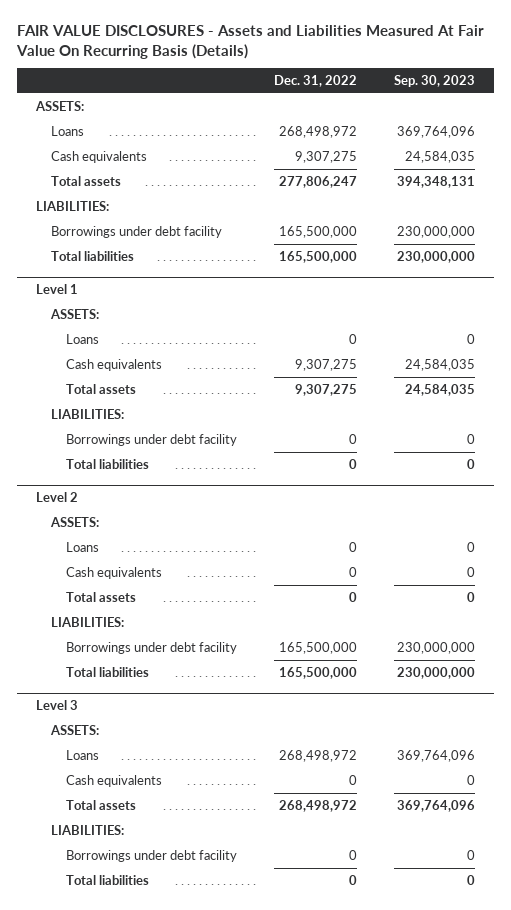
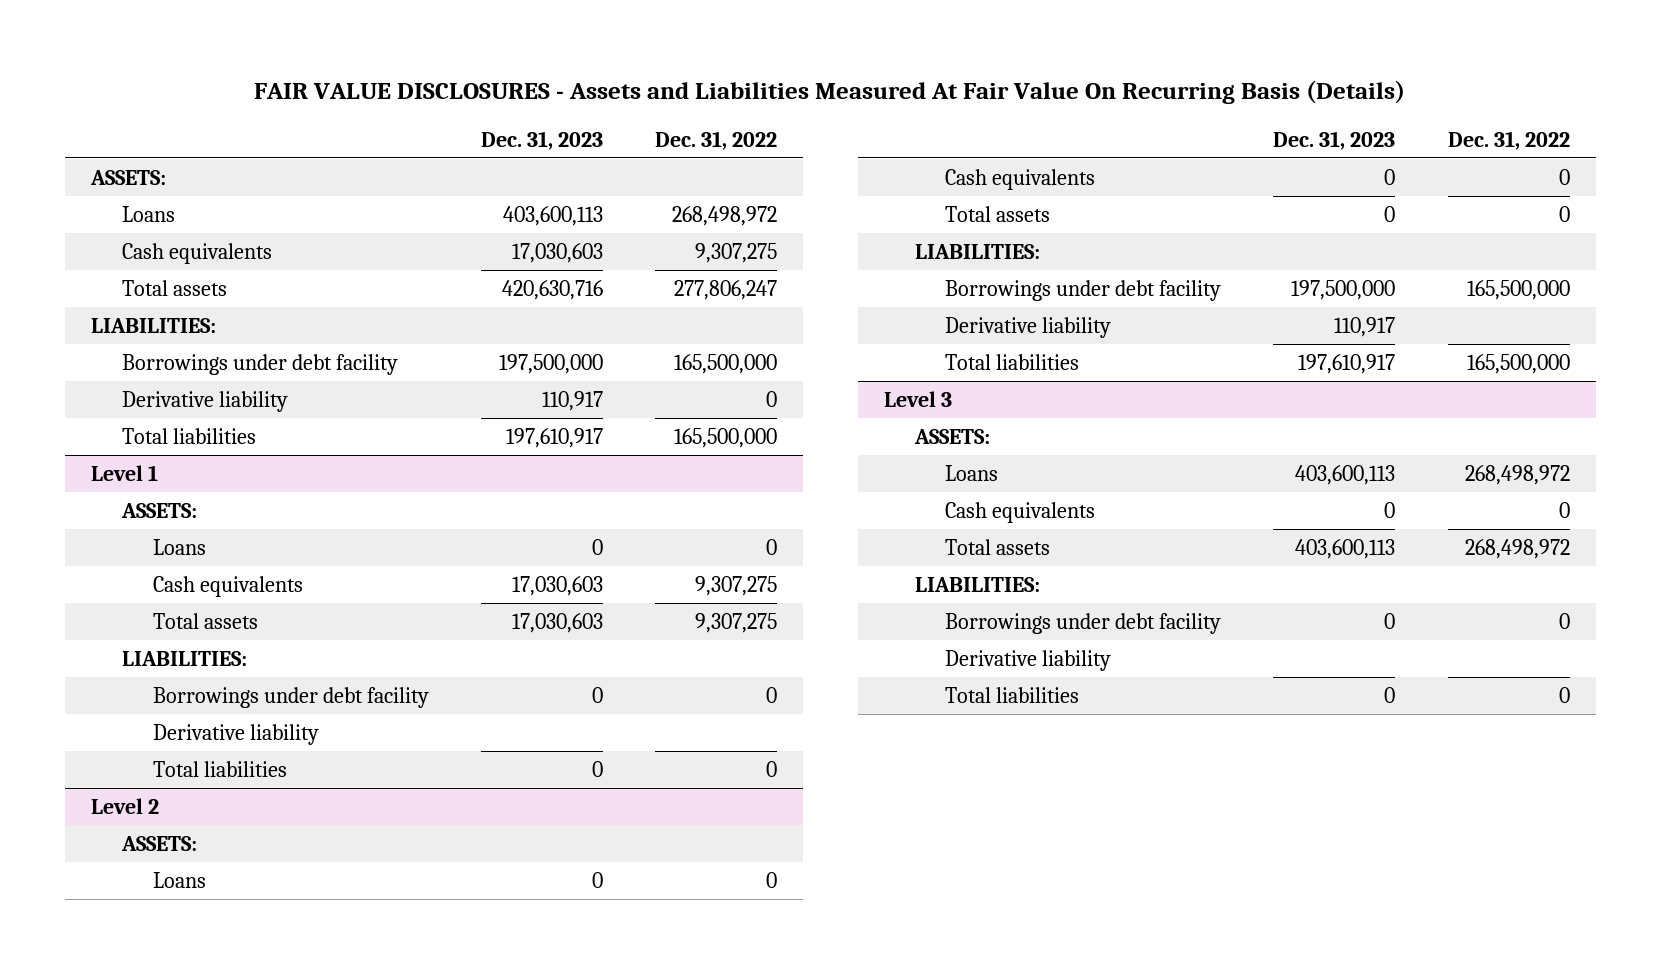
[394,75,476,88] Sep. 30, 2023 -> none
none -> [480,130,603,150] Dec. 31, 2023
none -> [121,390,288,412] Derivative liability
none -> [152,723,319,745] Derivative liability
none -> [945,316,1112,338] Derivative liability
none -> [945,649,1112,671] Derivative liability

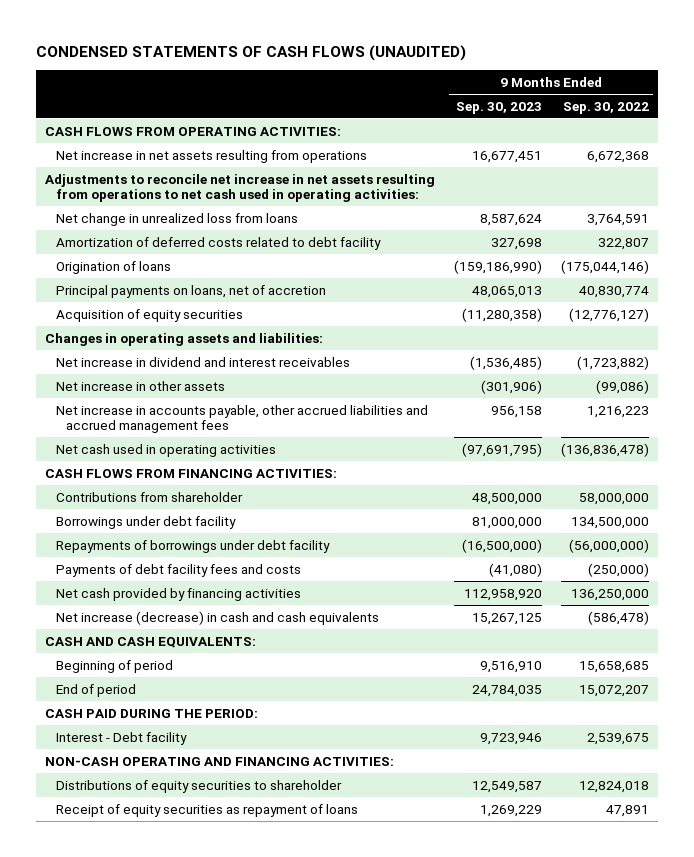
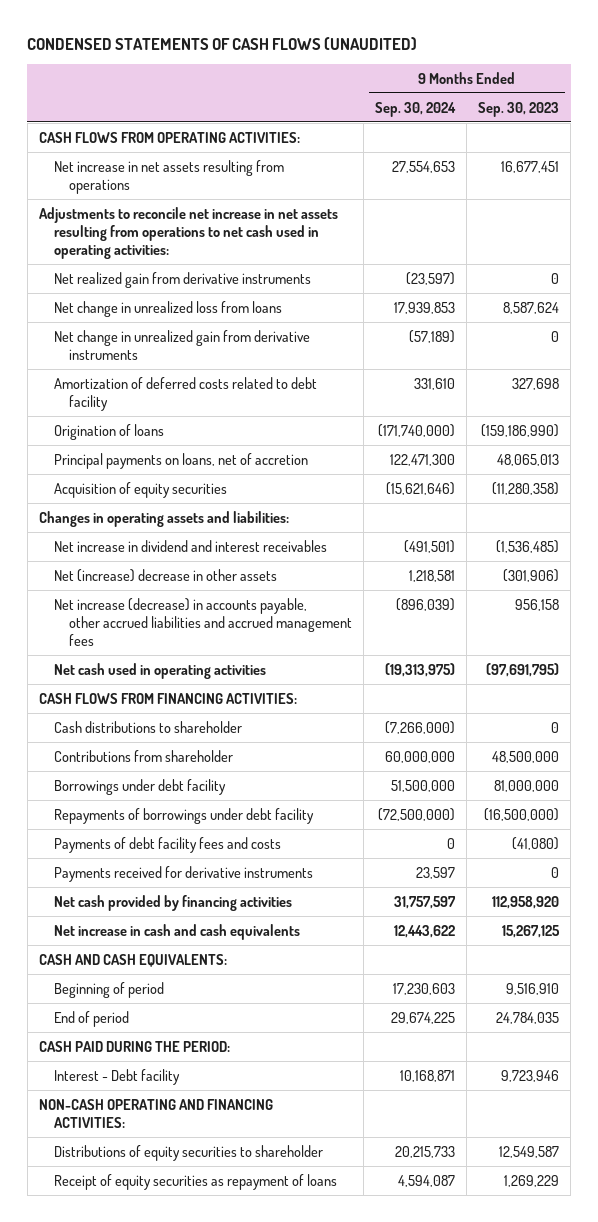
[562,101,649,114] Sep. 30, 2022 -> none
none -> [375,101,457,117] Sep. 30, 2024
none -> [53,271,311,288] Net realized gain from derivative instruments
none -> [53,329,310,360] Net change in unrealized gain from derivative instruments
[55,380,225,391] Net increase in other assets -> [53,568,277,582] Net (increase) decrease in other assets
[55,404,428,434] Net increase in accounts payable, other accrued liabilities and accrued management fees -> [53,597,353,646] Net increase (decrease) in accounts payable, other accrued liabilities and accrued management fees
none -> [53,720,242,733] Cash distributions to shareholder
none -> [53,865,313,882] Payments received for derivative instruments
[55,610,379,625] Net increase (decrease) in cash and cash equivalents -> [53,923,300,940] Net increase in cash and cash equivalents

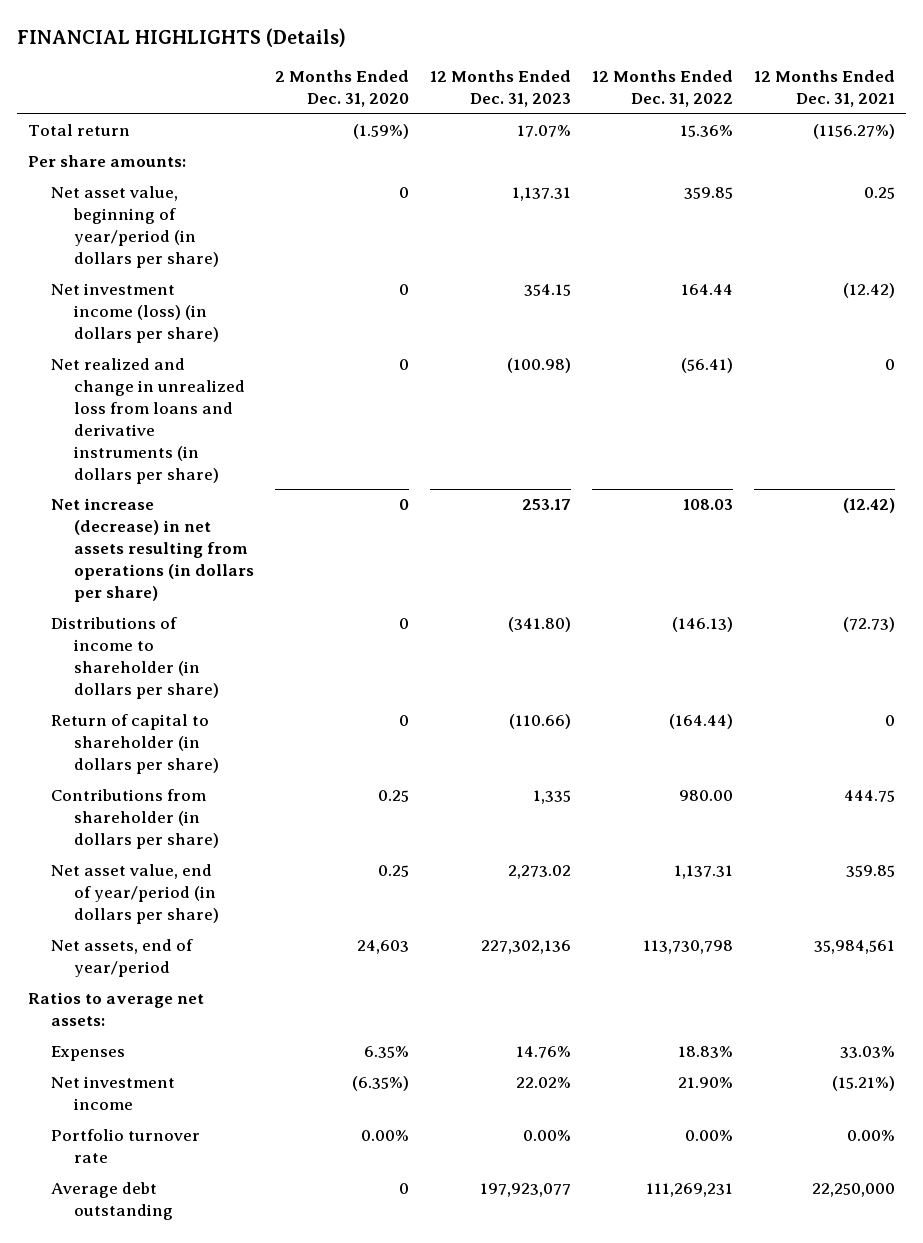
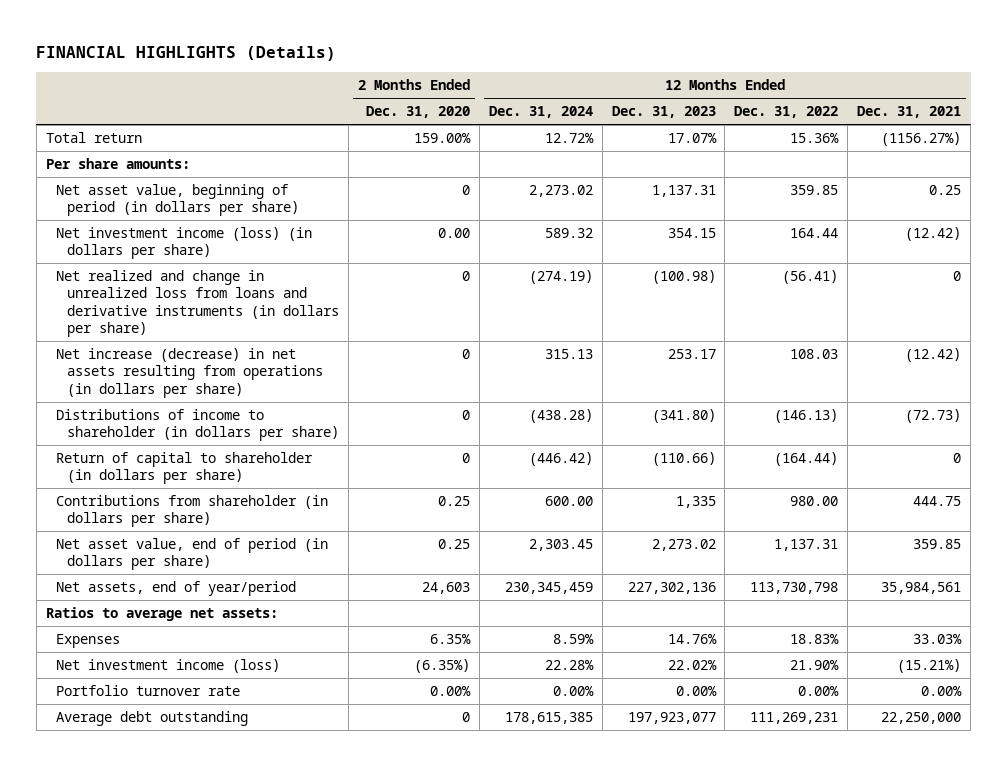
none -> [488,106,593,119] Dec. 31, 2024
[353,124,410,140] (1.59%) -> [413,133,471,144] 159.00%
[50,186,220,269] Net asset value, beginning of year/period (in dollars per share) -> [56,184,300,217] Net asset value, beginning of period (in dollars per share)
[399,284,410,296] 0 -> [437,228,470,239] 0.00
[50,864,220,925] Net asset value, end of year/period (in dollars per share) -> [56,538,329,571] Net asset value, end of period (in dollars per share)
[50,1076,175,1111] Net investment income -> [56,659,281,674] Net investment income (loss)

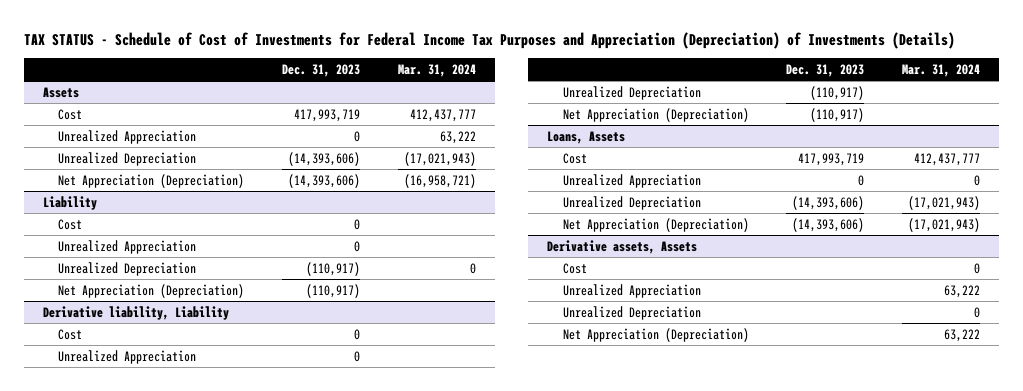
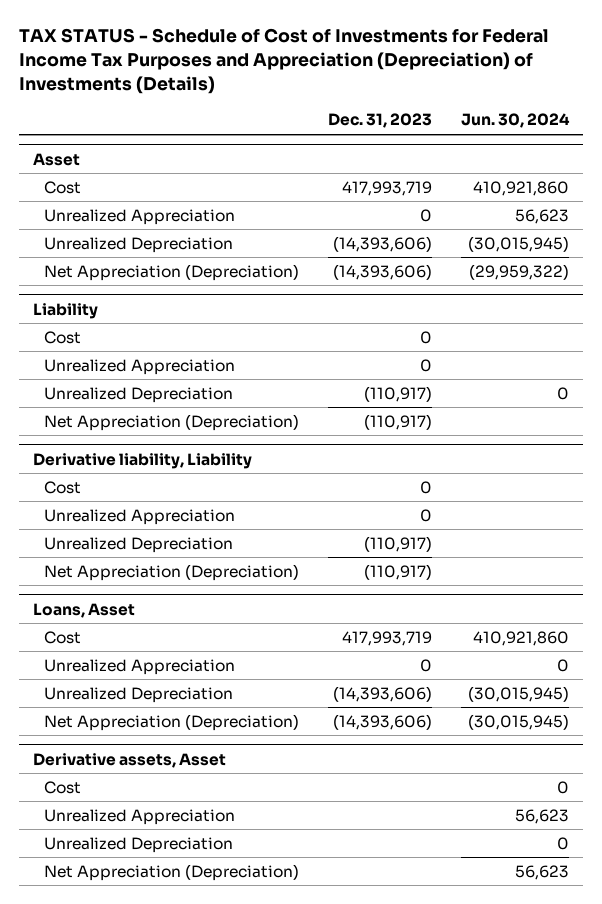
[397,64,476,78] Mar. 31, 2024 -> none
none -> [460,113,570,129] Jun. 30, 2024
[42,86,79,98] Assets -> [33,152,81,166] Asset
[546,130,625,144] Loans, Assets -> [33,602,136,618] Loans, Asset
[546,239,697,254] Derivative assets, Assets -> [33,752,227,768] Derivative assets, Asset

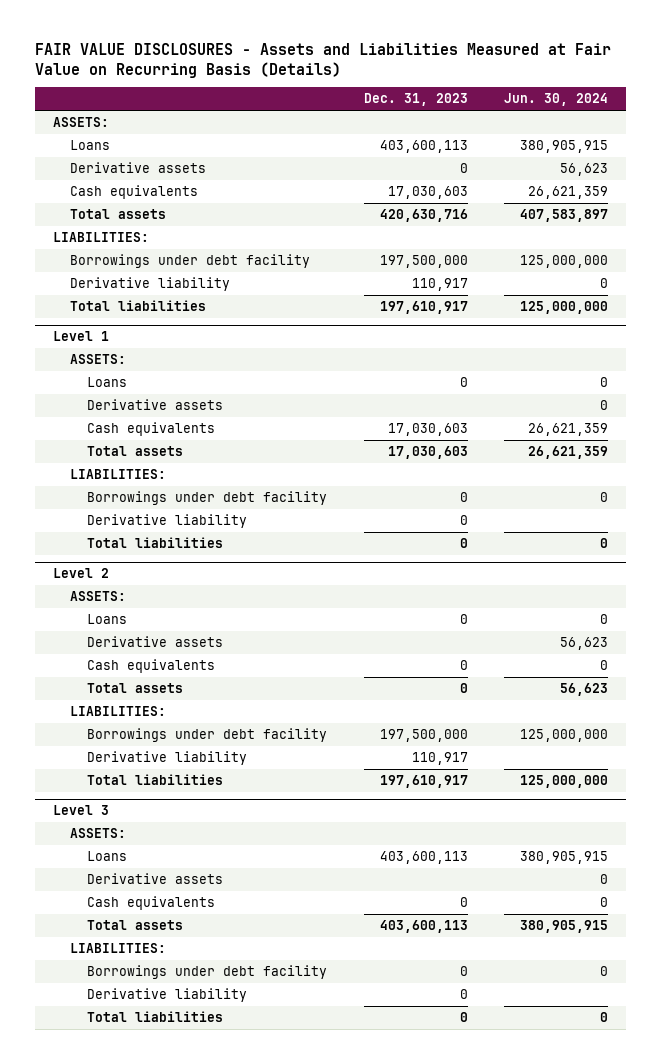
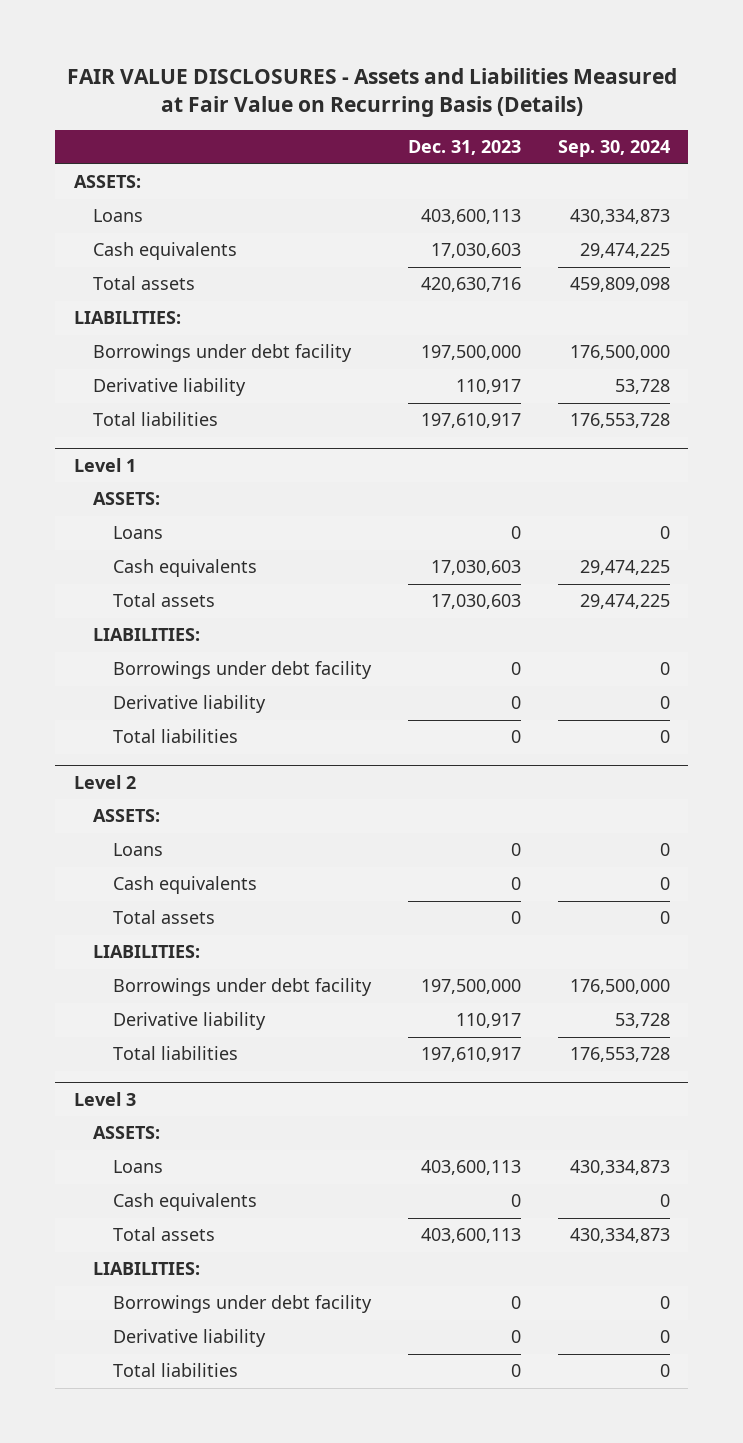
[503,93,608,107] Jun. 30, 2024 -> none
none -> [557,140,670,158] Sep. 30, 2024
[70,161,207,173] Derivative assets -> none
[87,398,224,410] Derivative assets -> none
[87,635,224,647] Derivative assets -> none
[87,872,224,884] Derivative assets -> none

